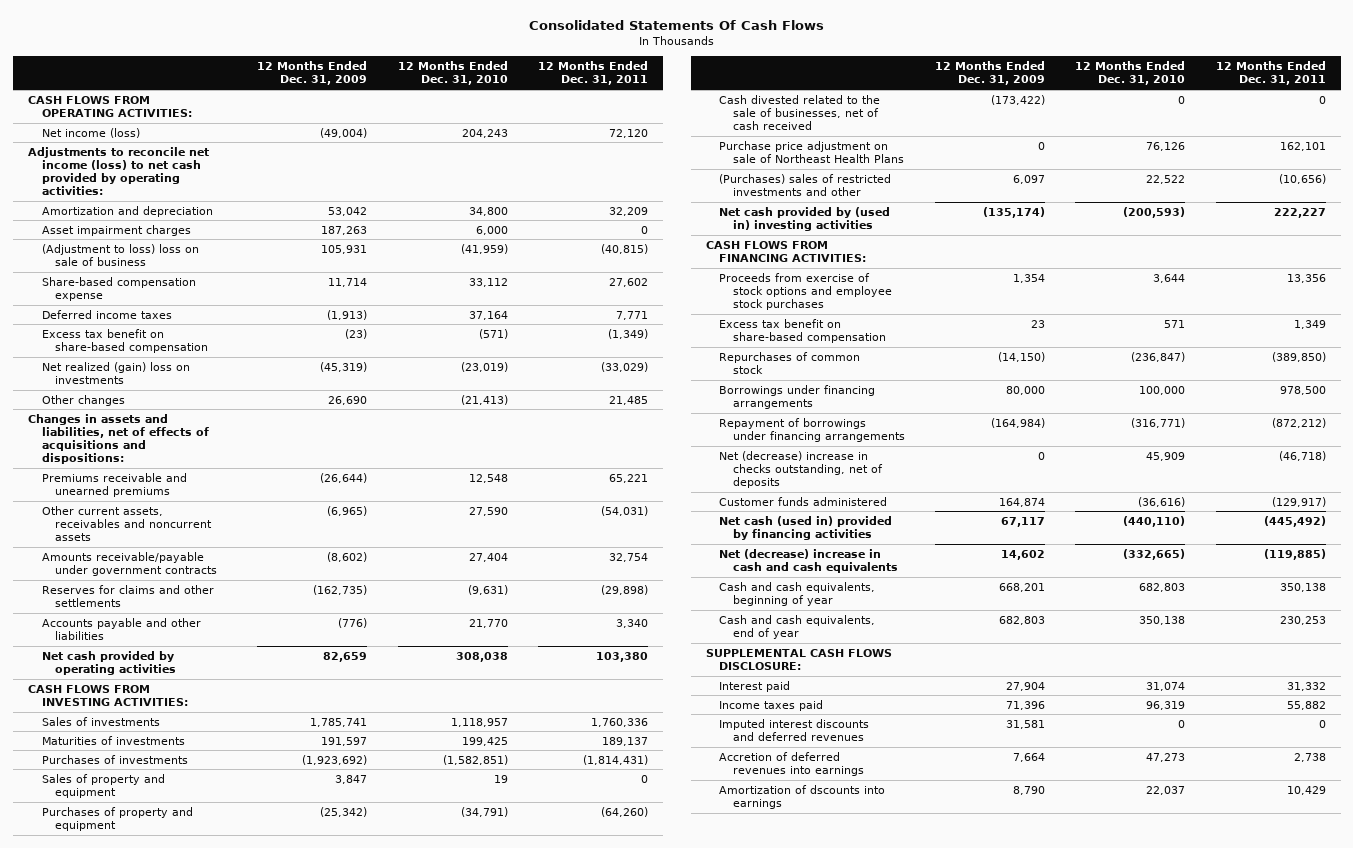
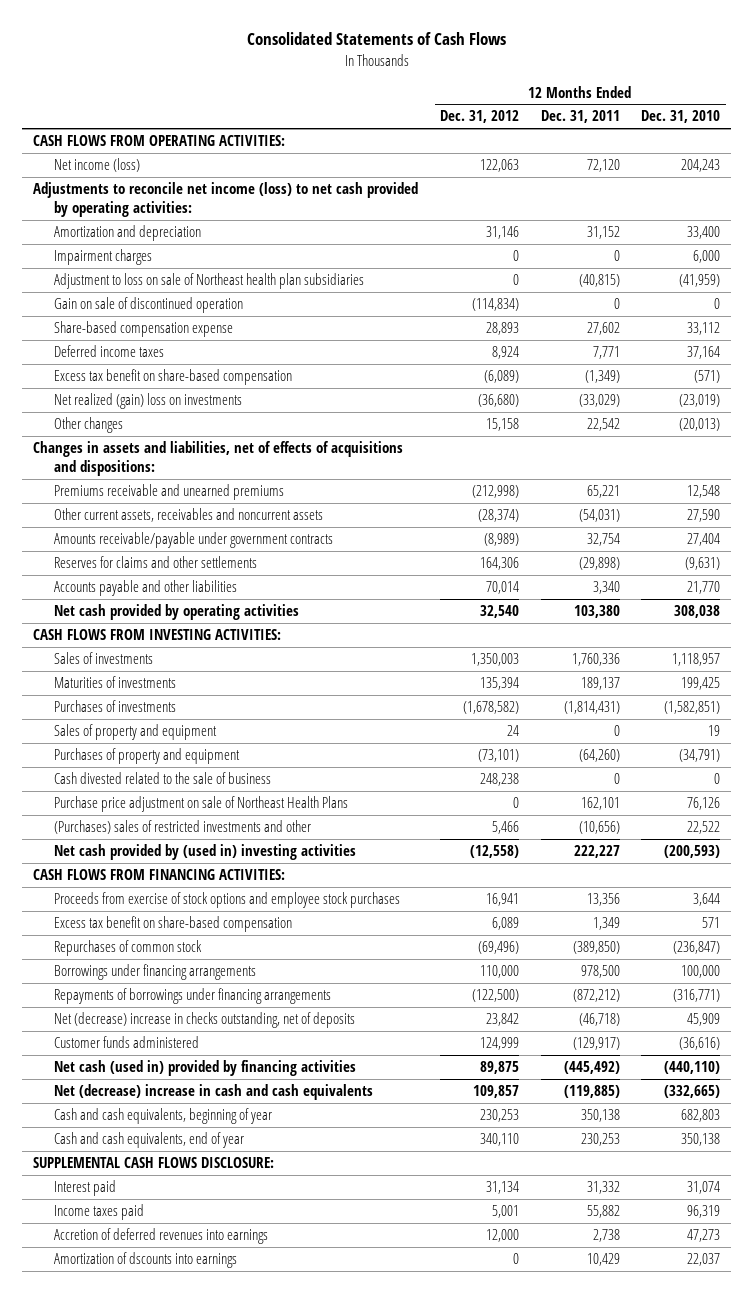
[528,20,824,31] Consolidated Statements Of Cash Flows -> [246,32,506,46] Consolidated Statements of Cash Flows
[257,61,368,86] 12 Months Ended Dec. 31, 2009 -> none
none -> [439,110,519,124] Dec. 31, 2012
[468,206,508,216] 34,800 -> [687,226,721,240] 33,400
[608,206,648,216] 32,209 -> [586,226,620,240] 31,152
[41,224,191,236] Asset impairment charges -> [53,249,152,266] Impairment charges
[41,243,199,266] (Adjustment to loss) loss on sale of business -> [53,273,364,290] Adjustment to loss on sale of Northeast health plan subsidiaries
none -> [53,297,243,314] Gain on sale of discontinued operation
[460,394,508,405] (21,413) -> [679,418,721,432] (20,013)
[608,395,648,405] 21,485 -> [586,418,620,432] 22,542
[719,94,881,131] Cash divested related to the sale of businesses, net of cash received -> [53,772,271,785] Cash divested related to the sale of business
[719,417,906,442] Repayment of borrowings under financing arrangements -> [53,988,331,1005] Repayments of borrowings under financing arrangements
[719,718,870,741] Imputed interest discounts and deferred revenues -> none

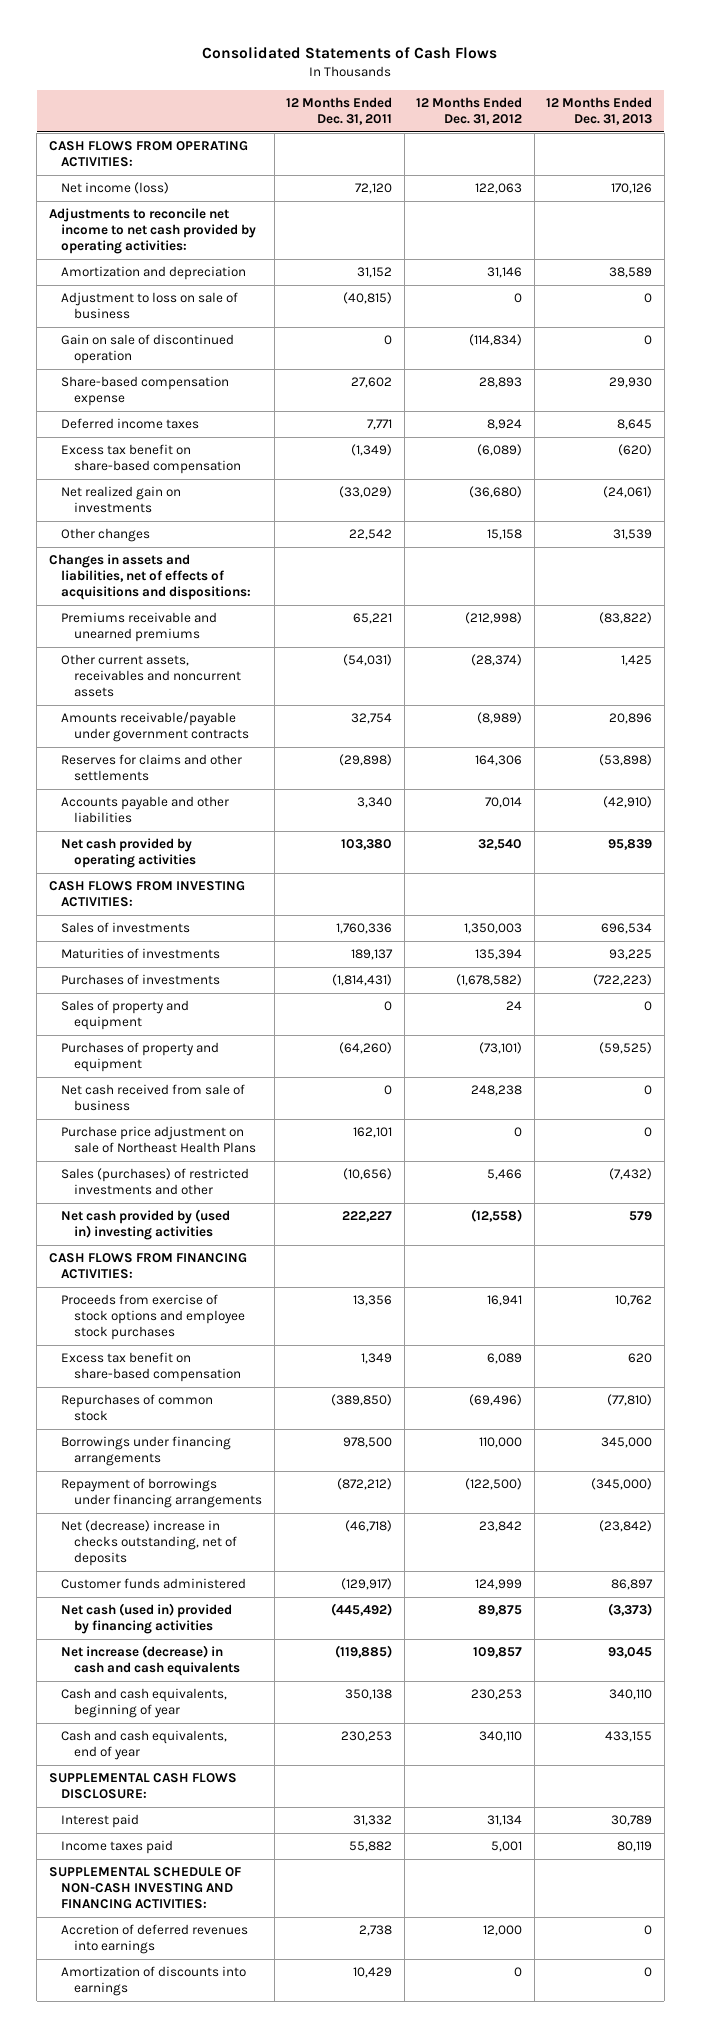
[641,110,721,124] Dec. 31, 2010 -> none
none -> [546,96,653,125] 12 Months Ended Dec. 31, 2013
[33,182,419,218] Adjustments to reconcile net income (loss) to net cash provided by operating activities: -> [48,208,257,255] Adjustments to reconcile net income to net cash provided by operating activities:
[53,249,152,266] Impairment charges -> none
[53,273,364,290] Adjustment to loss on sale of Northeast health plan subsidiaries -> [61,292,239,320] Adjustment to loss on sale of business
[53,393,242,410] Net realized (gain) loss on investments -> [61,486,182,514] Net realized gain on investments
[53,772,271,785] Cash divested related to the sale of business -> [61,1084,246,1112] Net cash received from sale of business
[53,820,311,835] (Purchases) sales of restricted investments and other -> [61,1168,250,1196] Sales (purchases) of restricted investments and other
[53,988,331,1005] Repayments of borrowings under financing arrangements -> [61,1478,263,1509] Repayment of borrowings under financing arrangements
[53,1084,373,1101] Net (decrease) increase in cash and cash equivalents -> [61,1645,241,1677] Net increase (decrease) in cash and cash equivalents
none -> [48,1867,241,1910] SUPPLEMENTAL SCHEDULE OF NON-CASH INVESTING AND FINANCING ACTIVITIES:
[53,1252,237,1269] Amortization of dscounts into earnings -> [61,1966,247,1997] Amortization of discounts into earnings

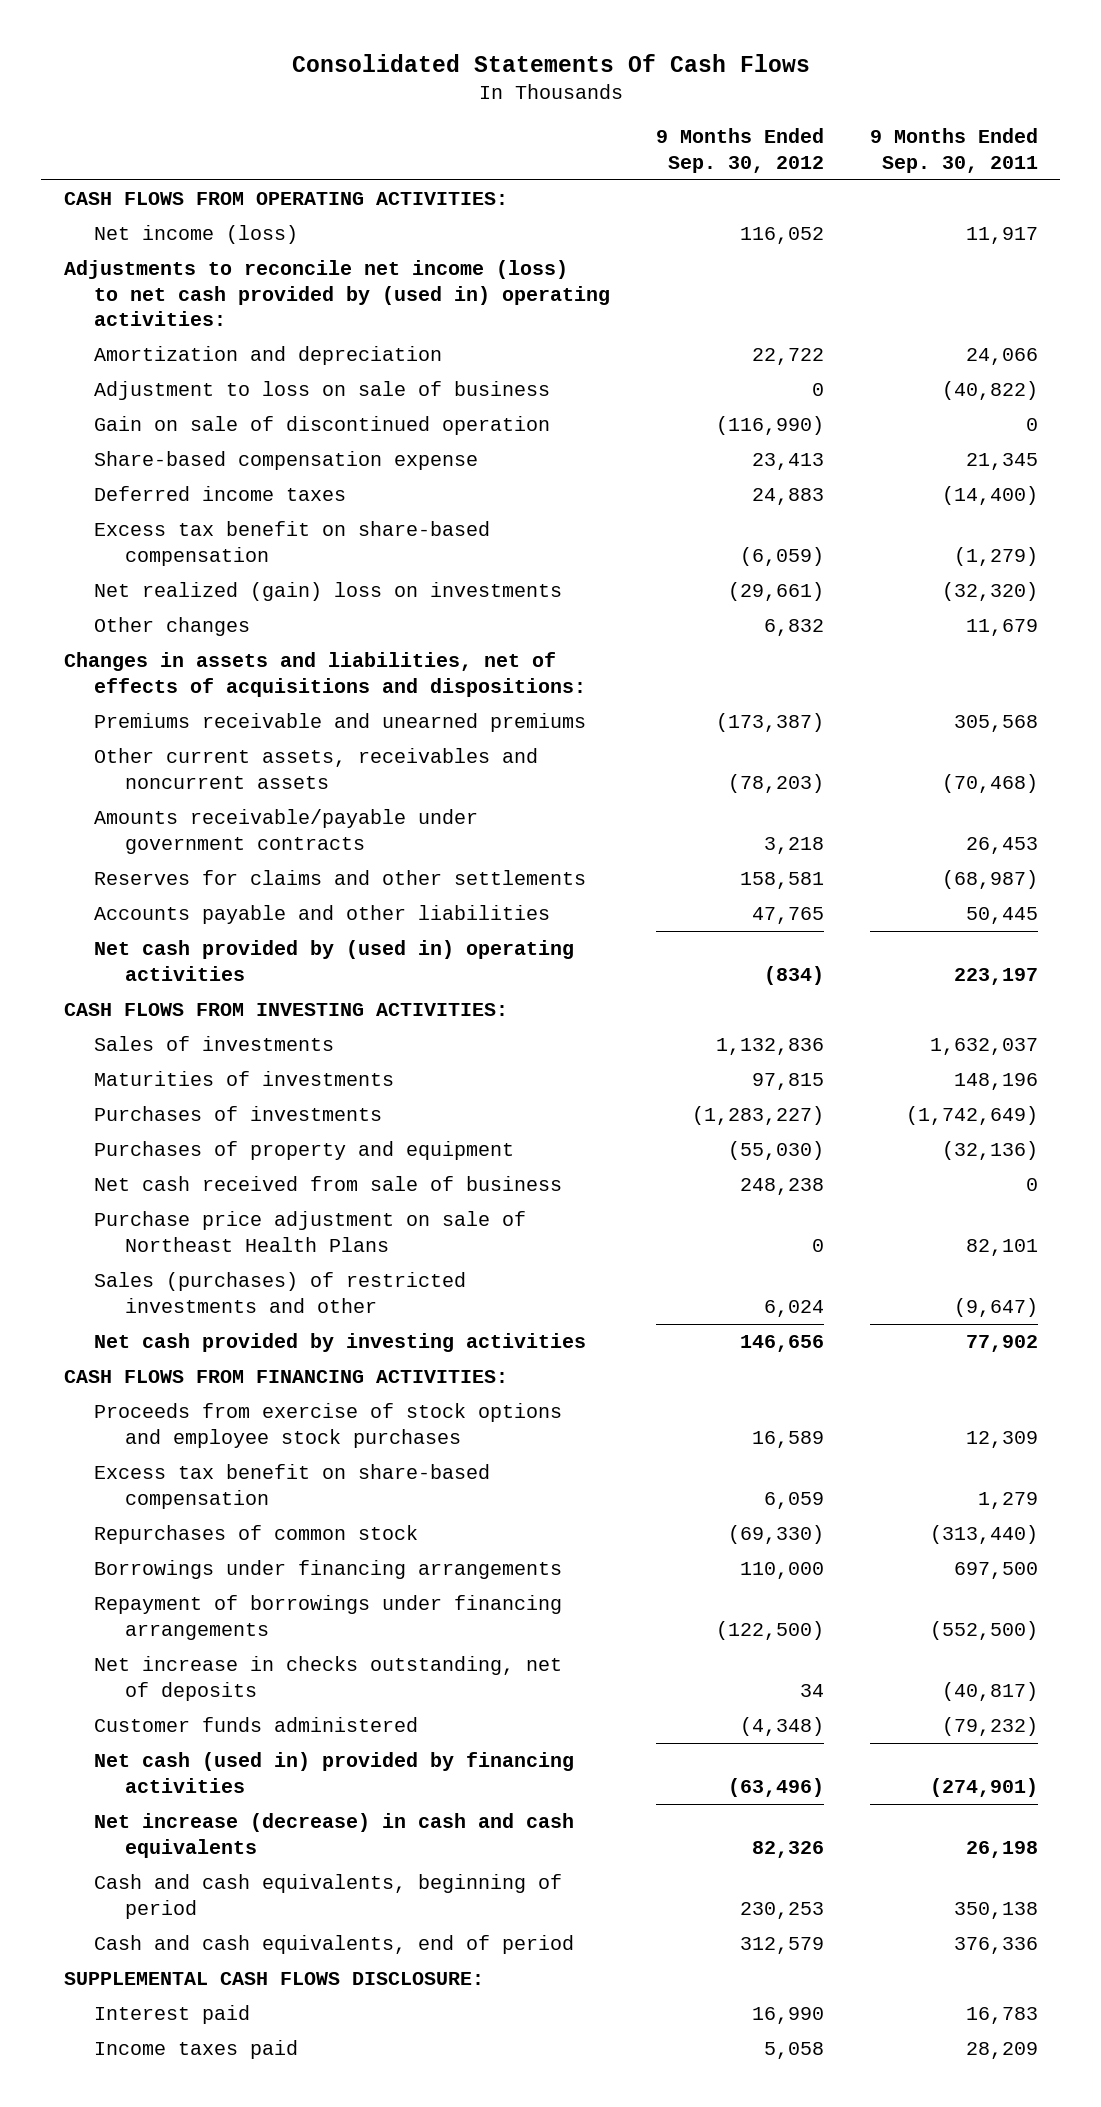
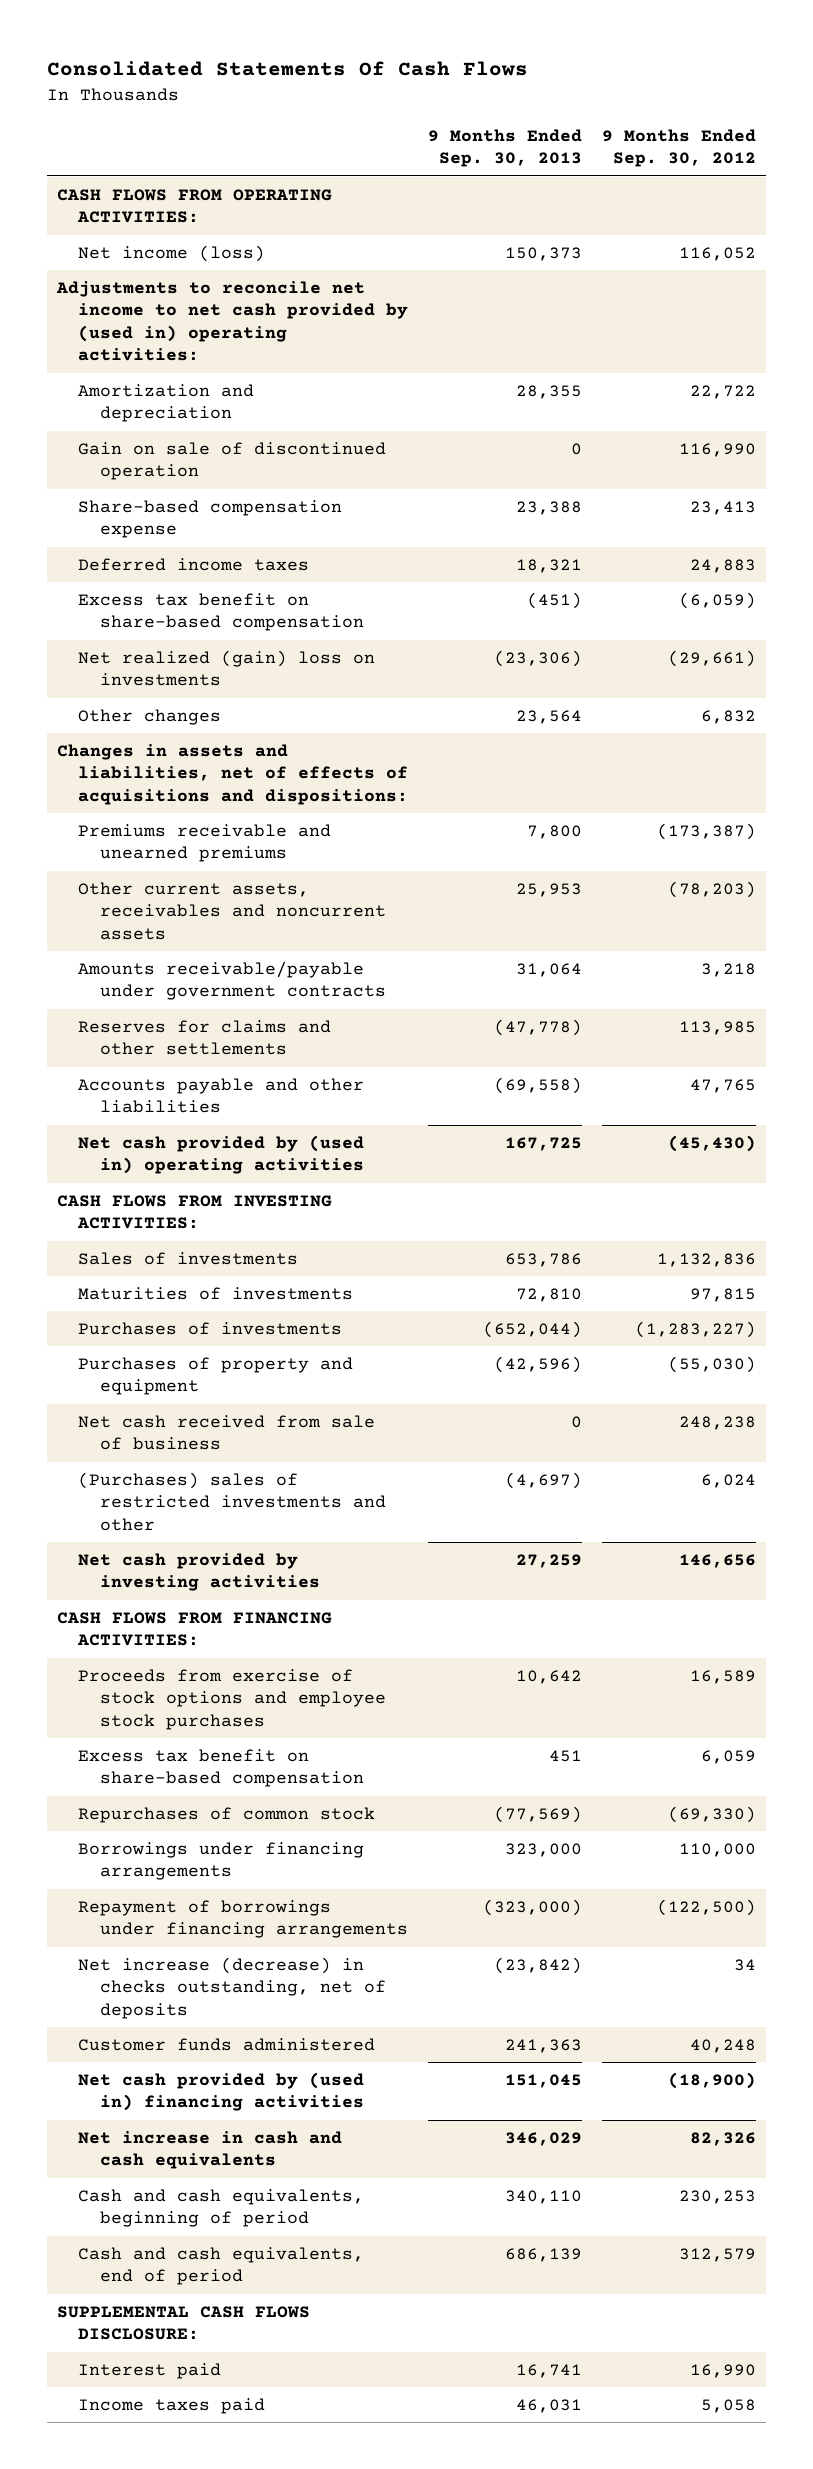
[869,128,1038,173] 9 Months Ended Sep. 30, 2011 -> none
none -> [428,128,583,168] 9 Months Ended Sep. 30, 2013
[63,260,611,326] Adjustments to reconcile net income (loss) to net cash provided by (used in) operating activities: -> [56,280,409,362] Adjustments to reconcile net income to net cash provided by (used in) operating activities:
[94,381,551,401] Adjustment to loss on sale of business -> none
[716,416,825,436] (116,990) -> [679,442,757,457] 116,990
[740,872,825,890] 158,581 -> [679,1020,757,1035] 113,985
[764,965,825,985] (834) -> [668,1134,757,1152] (45,430)
[94,1211,527,1252] Purchase price adjustment on sale of Northeast Health Plans -> none
[94,1272,467,1313] Sales (purchases) of restricted investments and other -> [78,1471,386,1531] (Purchases) sales of restricted investments and other
[94,1656,563,1701] Net increase in checks outstanding, net of deposits -> [78,1956,386,2019] Net increase (decrease) in checks outstanding, net of deposits
[740,1717,825,1737] (4,348) -> [690,2038,757,2053] 40,248
[94,1752,575,1793] Net cash (used in) provided by financing activities -> [78,2071,365,2112] Net cash provided by (used in) financing activities
[728,1777,825,1797] (63,496) -> [668,2071,757,2089] (18,900)
[94,1813,575,1858] Net increase (decrease) in cash and cash equivalents -> [78,2130,343,2170] Net increase in cash and cash equivalents

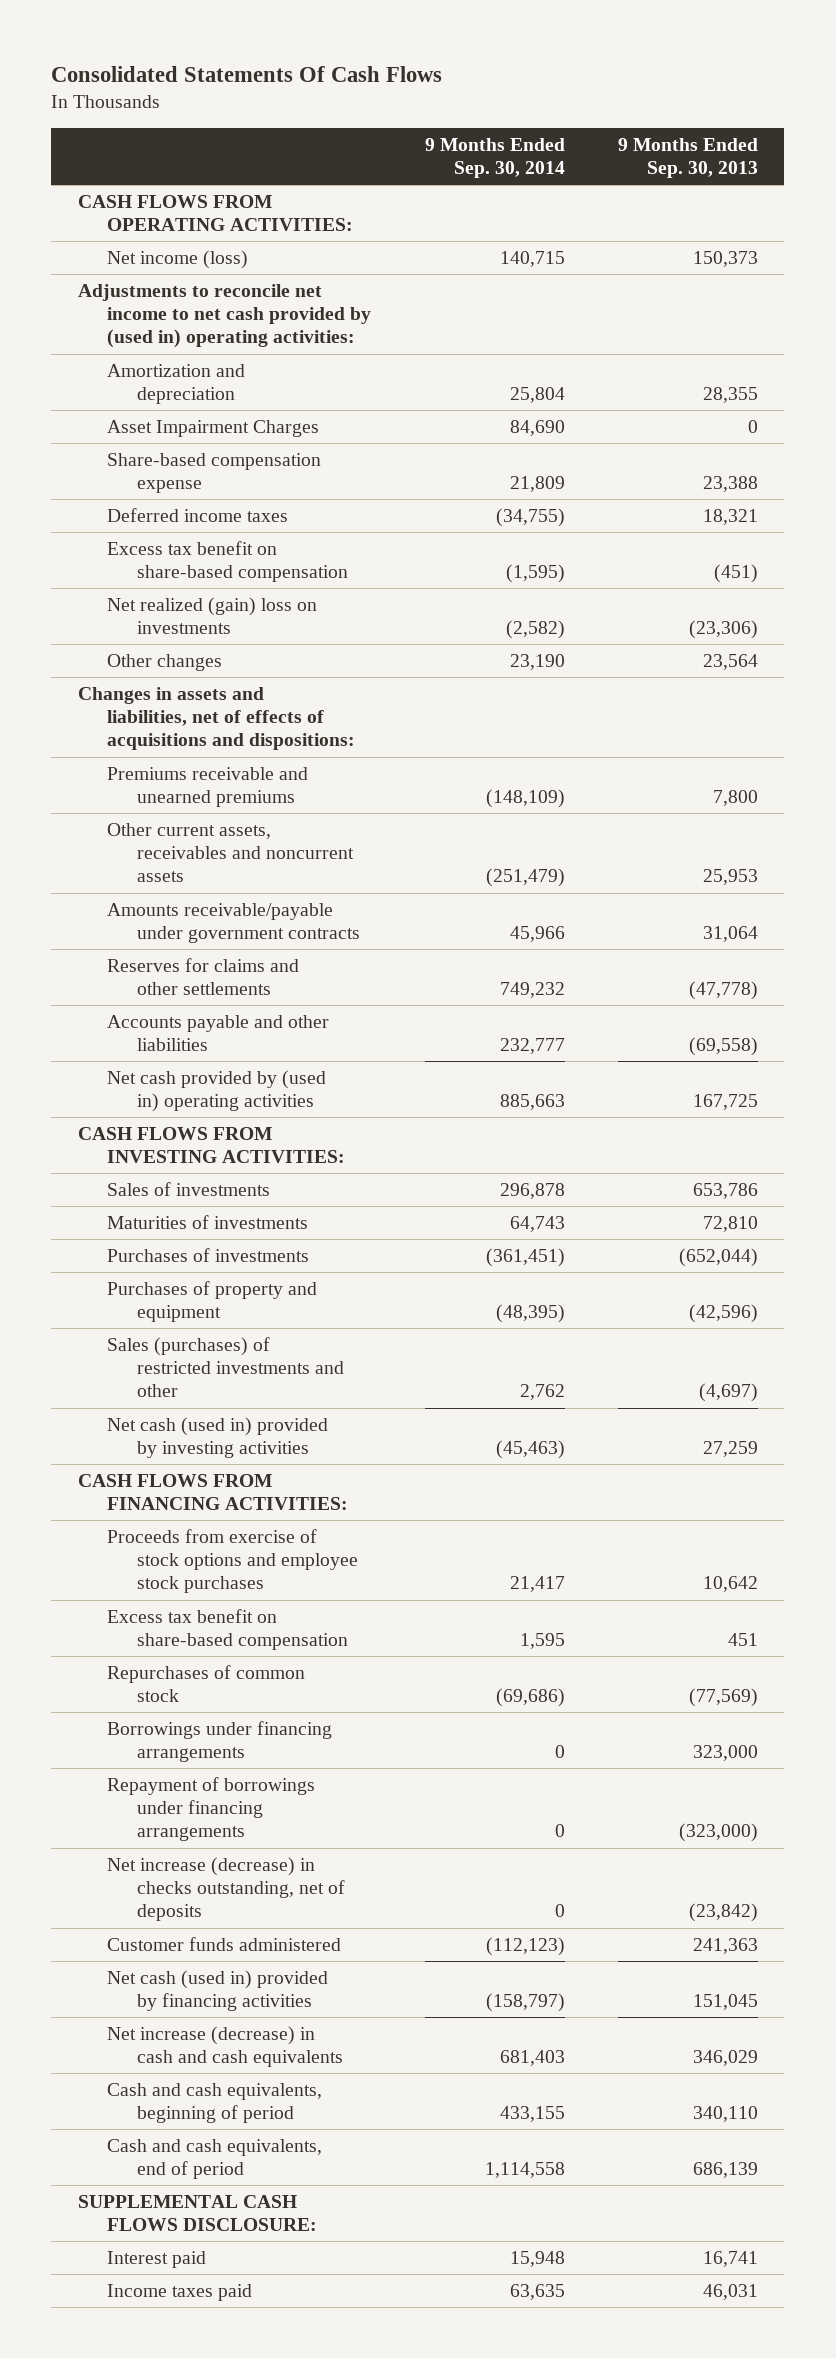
[602,128,757,168] 9 Months Ended Sep. 30, 2012 -> none
none -> [424,137,565,179] 9 Months Ended Sep. 30, 2014
[78,441,387,481] Gain on sale of discontinued operation -> none
none -> [107,419,320,437] Asset Impairment Charges
[78,1414,376,1451] Net cash received from sale of business -> none
[78,1471,386,1531] (Purchases) sales of restricted investments and other -> [107,1336,344,1398] Sales (purchases) of restricted investments and other
[78,1552,320,1592] Net cash provided by investing activities -> [107,1416,329,1459] Net cash (used in) provided by investing activities
[78,2071,365,2112] Net cash provided by (used in) financing activities -> [107,1969,329,2012] Net cash (used in) provided by financing activities
[78,2130,343,2170] Net increase in cash and cash equivalents -> [107,2025,343,2068] Net increase (decrease) in cash and cash equivalents

